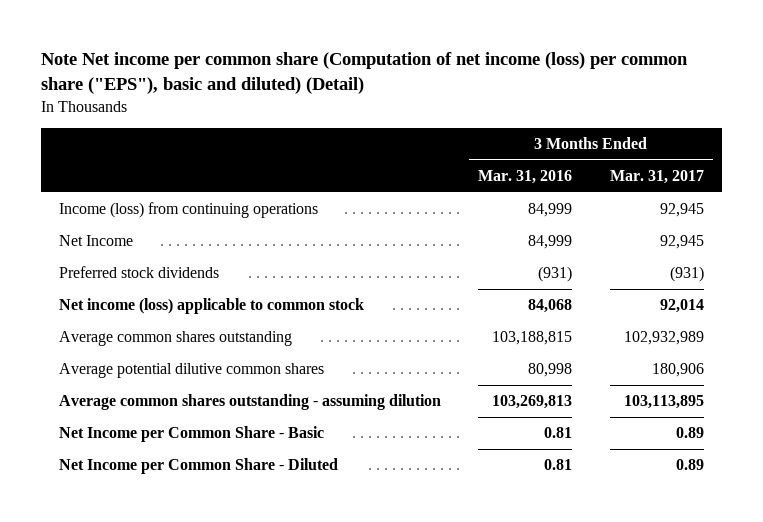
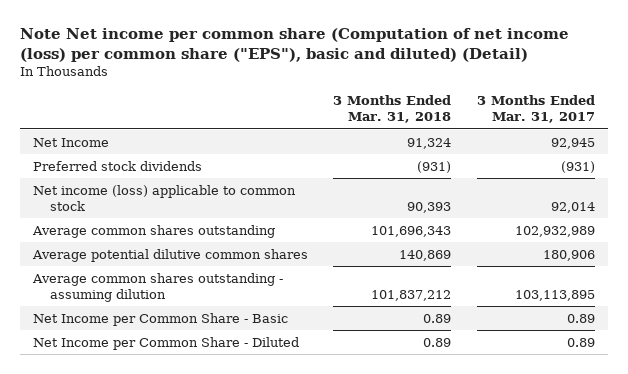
[478,169,573,184] Mar. 31, 2016 -> none
none -> [333,95,452,124] 3 Months Ended Mar. 31, 2018
[59,202,319,219] Income (loss) from continuing operations -> none

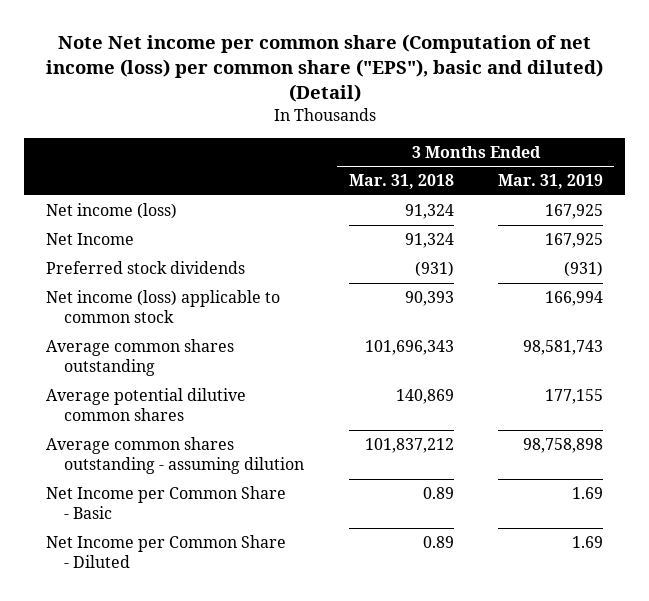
[477,95,596,124] 3 Months Ended Mar. 31, 2017 -> none
none -> [498,174,604,190] Mar. 31, 2019
none -> [45,203,177,220] Net income (loss)

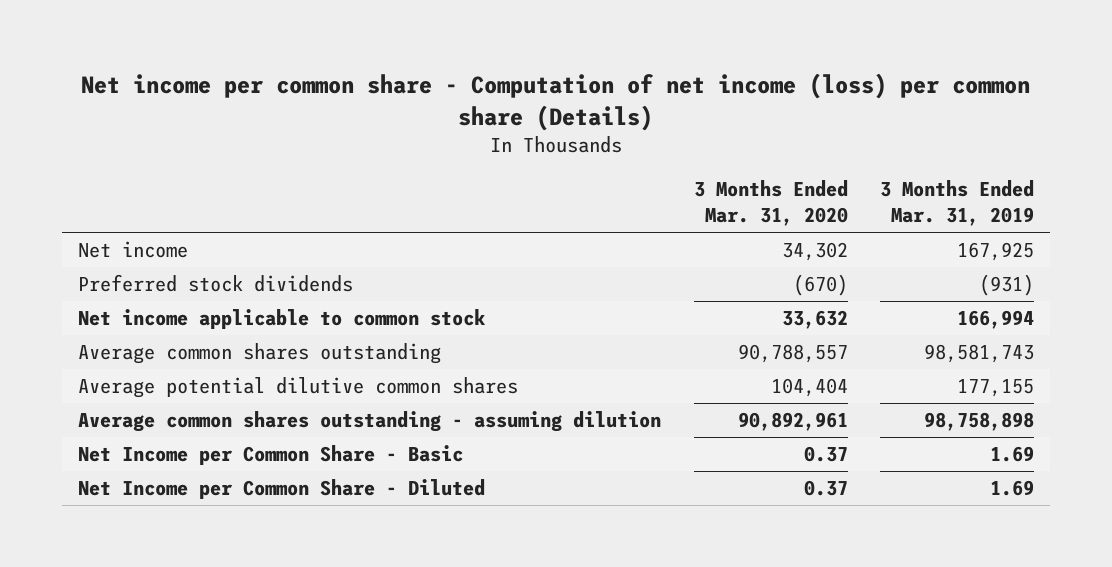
[45,33,603,103] Note Net income per common share (Computation of net income (loss) per common share ("EPS"), basic and diluted) (Detail) -> [81,73,1031,131] Net income per common share - Computation of net income (loss) per common share (Details)
[348,174,454,190] Mar. 31, 2018 -> none
none -> [693,180,848,227] 3 Months Ended Mar. 31, 2020
[45,203,177,220] Net income (loss) -> none
[45,233,134,246] Net Income -> [78,241,189,259] Net income
[45,290,280,324] Net income (loss) applicable to common stock -> [78,309,487,330] Net income applicable to common stock

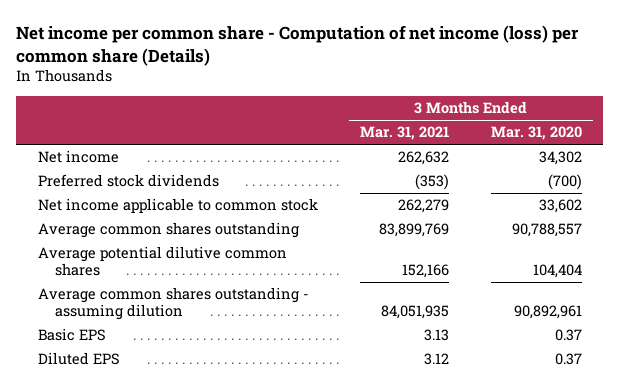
[879,180,1034,227] 3 Months Ended Mar. 31, 2019 -> none
none -> [359,126,449,141] Mar. 31, 2021
[792,274,848,297] (670) -> [548,174,583,191] (700)
[781,310,848,330] 33,632 -> [539,199,583,214] 33,602
[78,445,464,466] Net Income per Common Share - Basic -> [37,328,106,342] Basic EPS
[78,479,486,500] Net Income per Common Share - Diluted -> [37,352,120,366] Diluted EPS

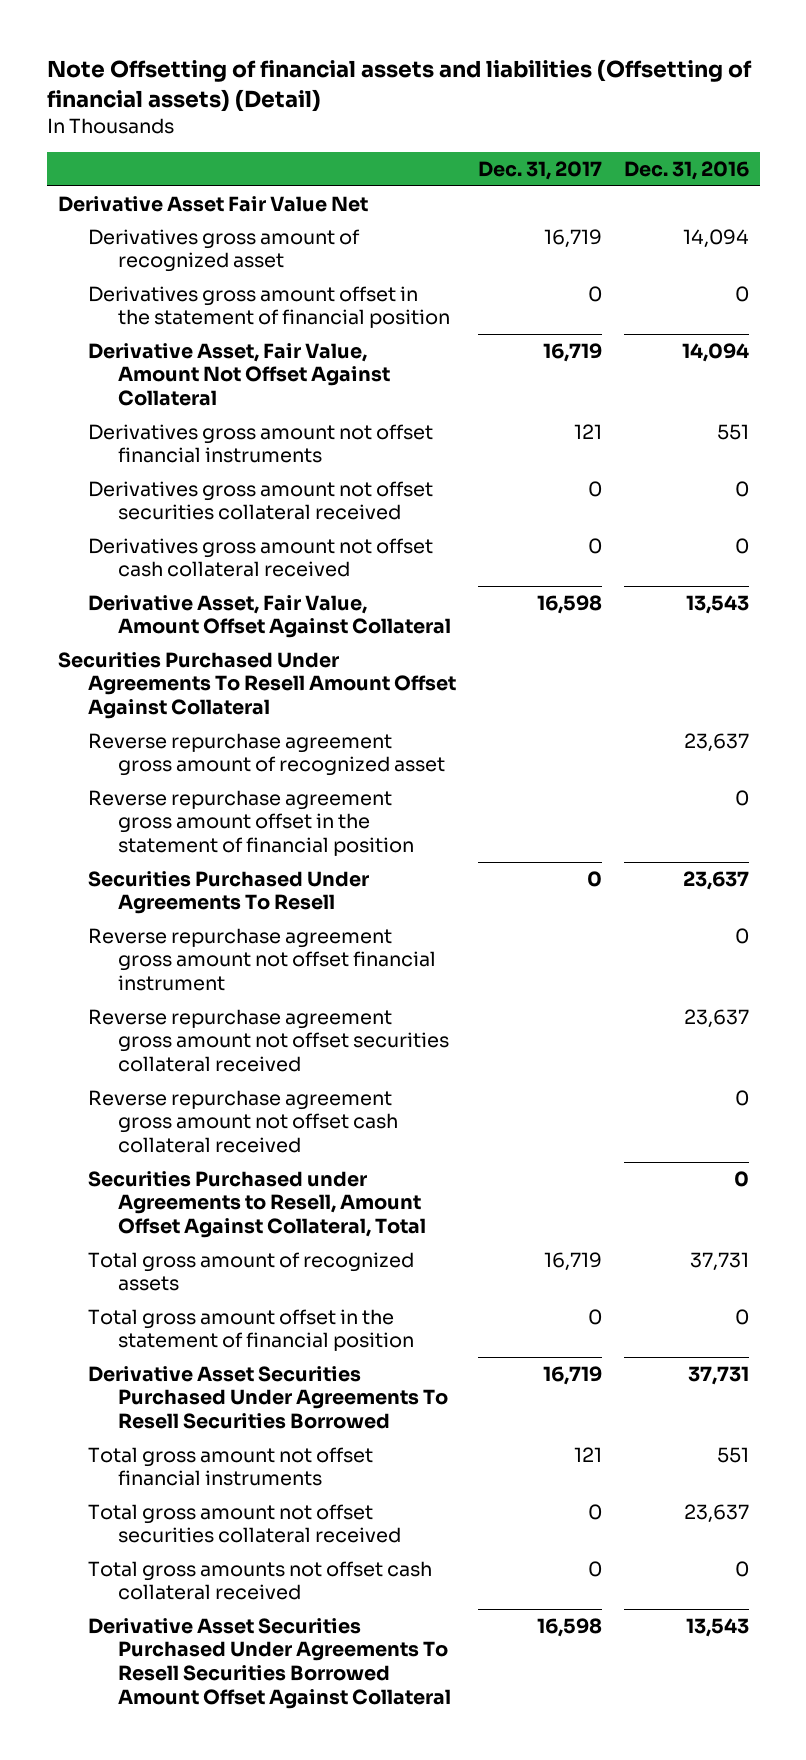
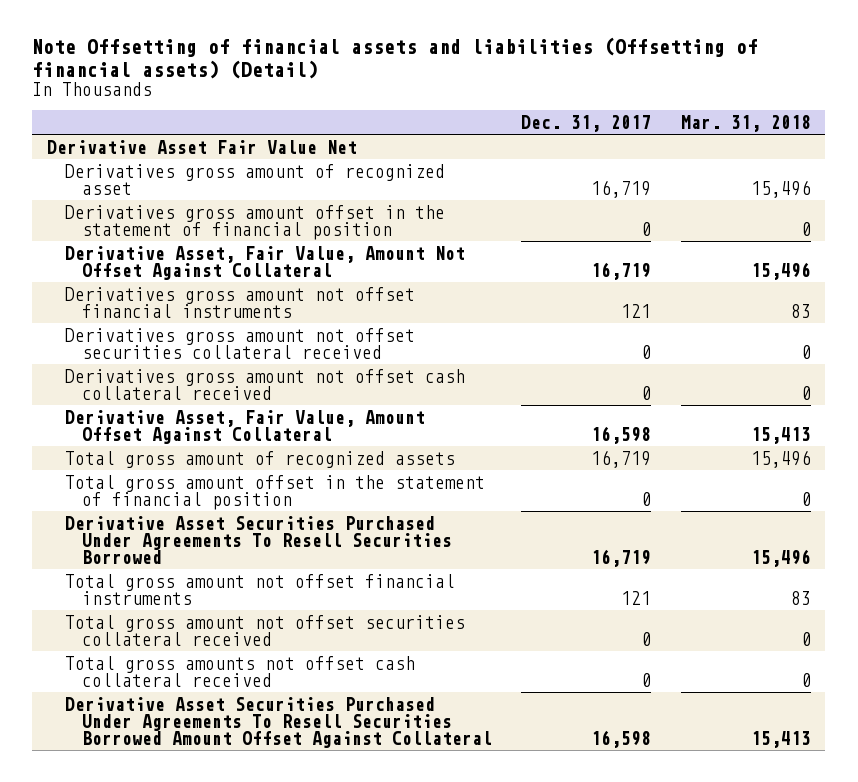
[623,160,749,180] Dec. 31, 2016 -> none
none -> [680,114,811,132] Mar. 31, 2018
[57,651,456,720] Securities Purchased Under Agreements To Resell Amount Offset Against Collateral -> none
[87,732,445,777] Reverse repurchase agreement gross amount of recognized asset -> none
[87,789,414,857] Reverse repurchase agreement gross amount offset in the statement of financial position -> none
[87,870,369,915] Securities Purchased Under Agreements To Resell -> none
[87,927,436,992] Reverse repurchase agreement gross amount not offset financial instrument -> none
[87,1008,449,1073] Reverse repurchase agreement gross amount not offset securities collateral received -> none
[87,1089,398,1154] Reverse repurchase agreement gross amount not offset cash collateral received -> none
[87,1170,426,1239] Securities Purchased under Agreements to Resell, Amount Offset Against Collateral, Total -> none

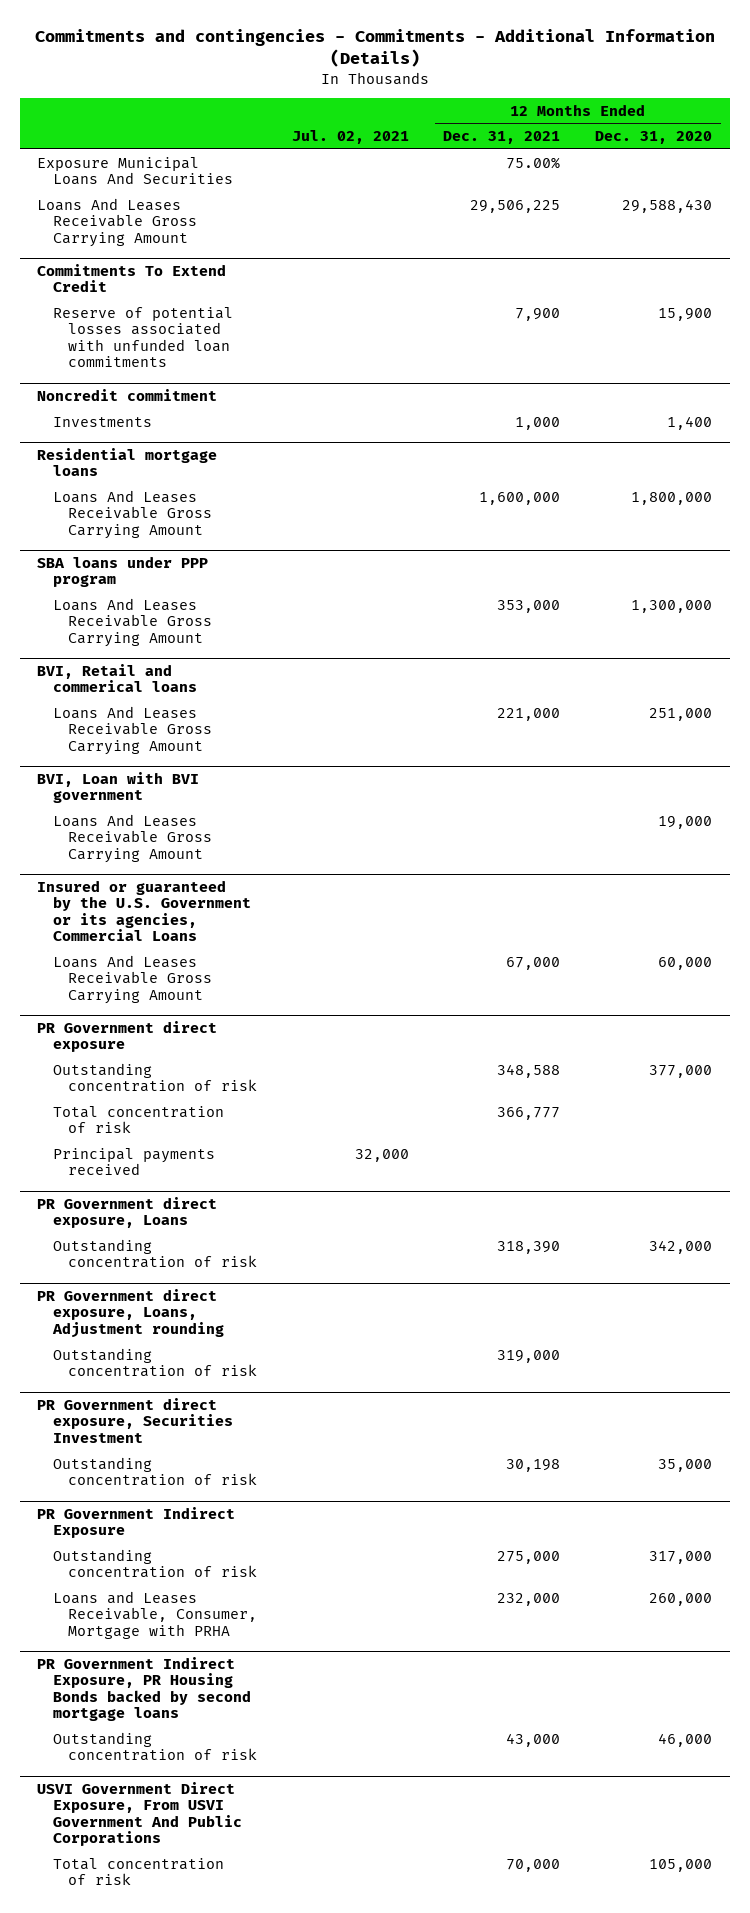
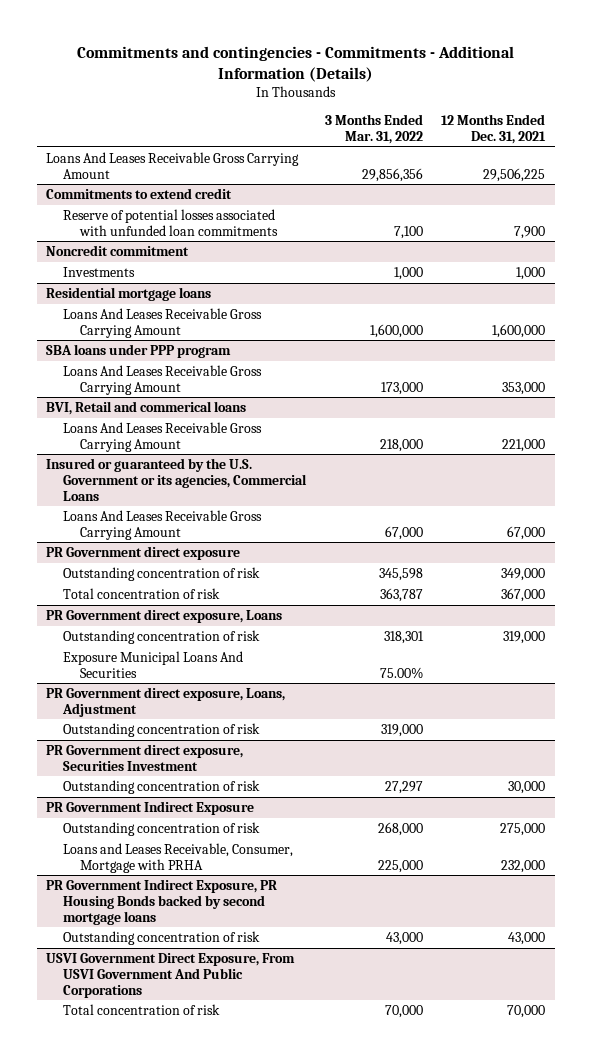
[291,130,409,145] Jul. 02, 2021 -> none
[595,131,713,145] Dec. 31, 2020 -> none
none -> [324,114,423,145] 3 Months Ended Mar. 31, 2022
[37,156,233,186] Exposure Municipal Loans And Securities -> none
[37,263,227,293] Commitments To Extend Credit -> [45,187,232,199] Commitments to extend credit
[37,771,200,804] BVI, Loan with BVI government -> none
[52,813,212,863] Loans And Leases Receivable Gross Carrying Amount -> none
[52,1147,215,1176] Principal payments received -> none
[497,1063,561,1078] 348,588 -> [501,567,546,581] 349,000
[497,1106,561,1120] 366,777 -> [501,587,546,602] 367,000
[52,1238,257,1269] Outstanding concentration of risk -> none
[37,1288,224,1338] PR Government direct exposure, Loans, Adjustment rounding -> none
none -> [63,650,244,678] Exposure Municipal Loans And Securities
none -> [45,686,285,717] PR Government direct exposure, Loans, Adjustment
none -> [63,722,261,737] Outstanding concentration of risk
[506,1458,561,1472] 30,198 -> [508,780,546,794] 30,000

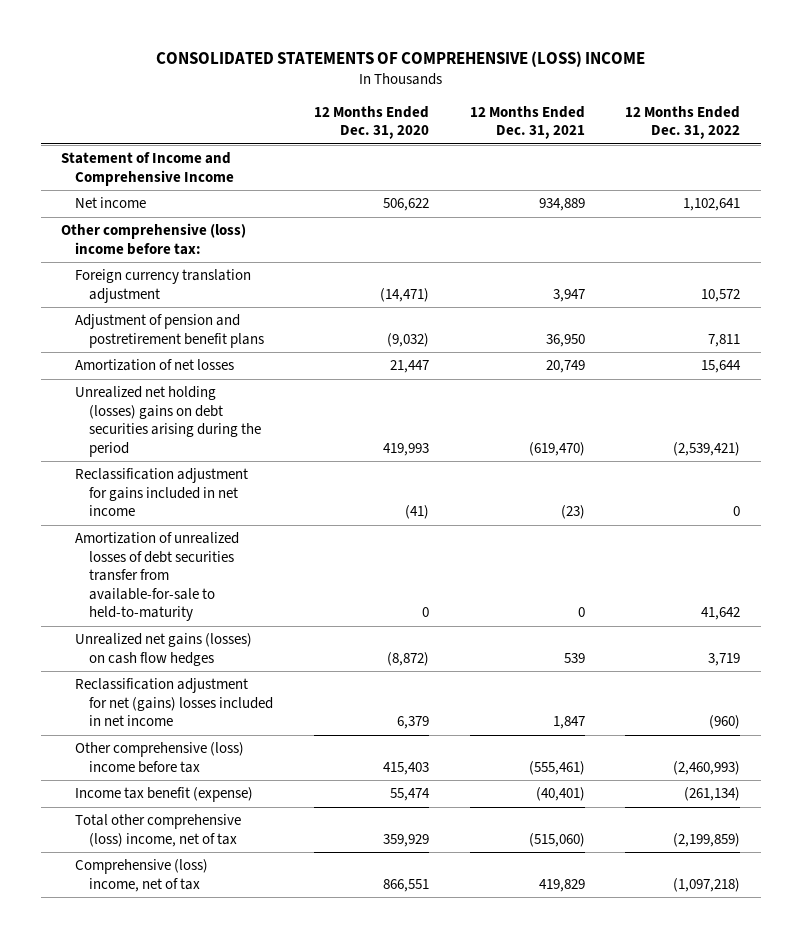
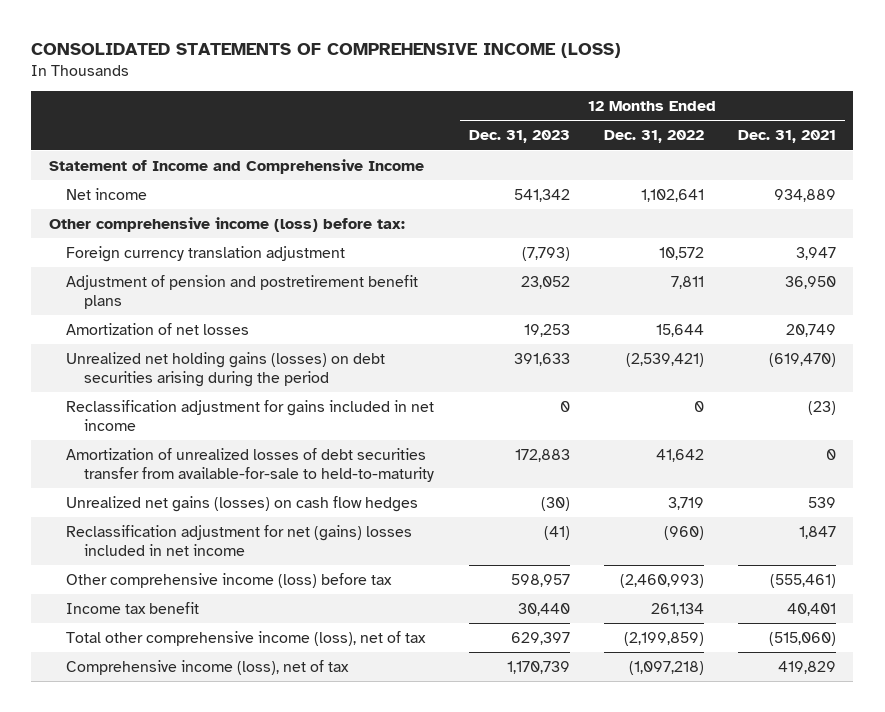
[155,50,645,67] CONSOLIDATED STATEMENTS OF COMPREHENSIVE (LOSS) INCOME -> [31,43,622,59] CONSOLIDATED STATEMENTS OF COMPREHENSIVE INCOME (LOSS)
[313,105,429,140] 12 Months Ended Dec. 31, 2020 -> none
none -> [468,130,570,144] Dec. 31, 2023
[60,223,246,255] Other comprehensive (loss) income before tax: -> [48,216,405,232] Other comprehensive income (loss) before tax:
[75,386,262,457] Unrealized net holding (losses) gains on debt securities arising during the period -> [66,351,386,387] Unrealized net holding gains (losses) on debt securities arising during the period
[75,742,245,773] Other comprehensive (loss) income before tax -> [66,572,393,588] Other comprehensive income (loss) before tax
[75,787,254,803] Income tax benefit (expense) -> [66,601,200,614] Income tax benefit
[535,787,585,802] (40,401) -> [787,602,837,616] 40,401
[684,787,741,802] (261,134) -> [650,602,704,616] 261,134
[75,814,242,847] Total other comprehensive (loss) income, net of tax -> [66,630,427,646] Total other comprehensive income (loss), net of tax
[75,859,209,892] Comprehensive (loss) income, net of tax -> [66,659,350,675] Comprehensive income (loss), net of tax

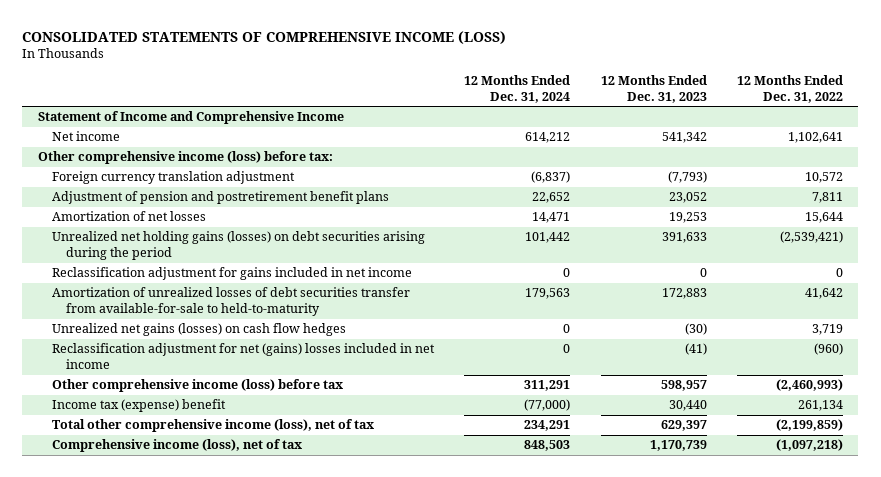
[738,130,837,144] Dec. 31, 2021 -> none
none -> [464,74,571,103] 12 Months Ended Dec. 31, 2024
[66,601,200,614] Income tax benefit -> [51,399,226,413] Income tax (expense) benefit

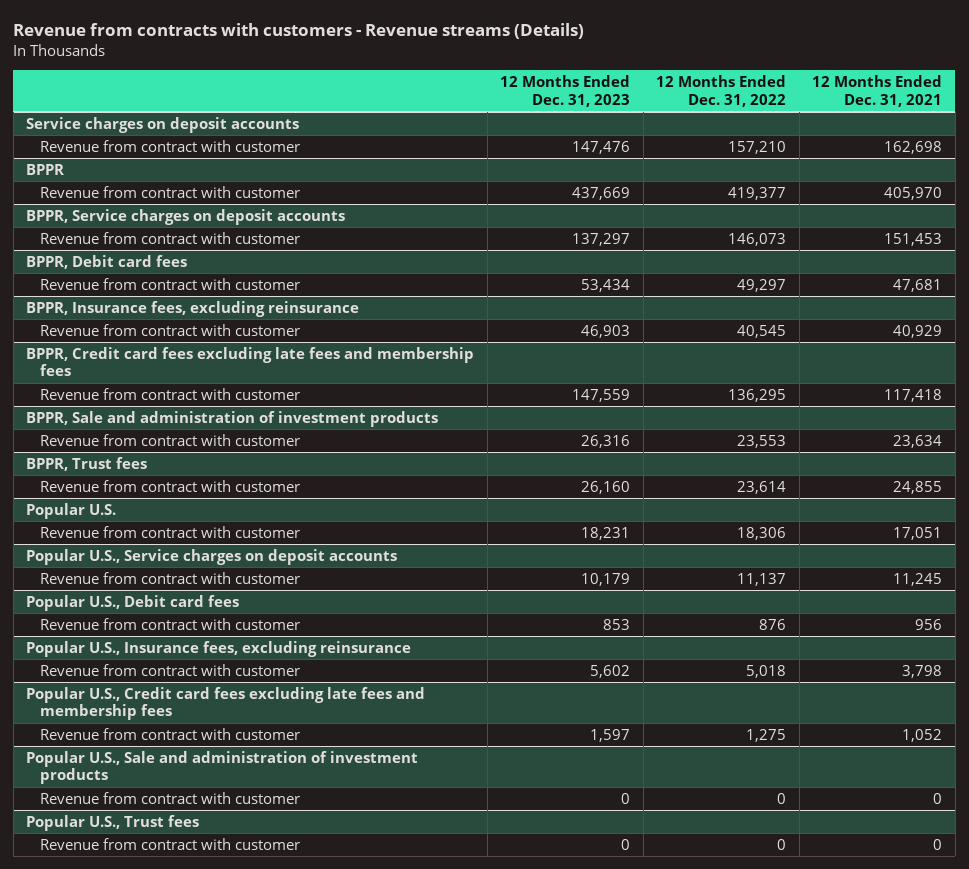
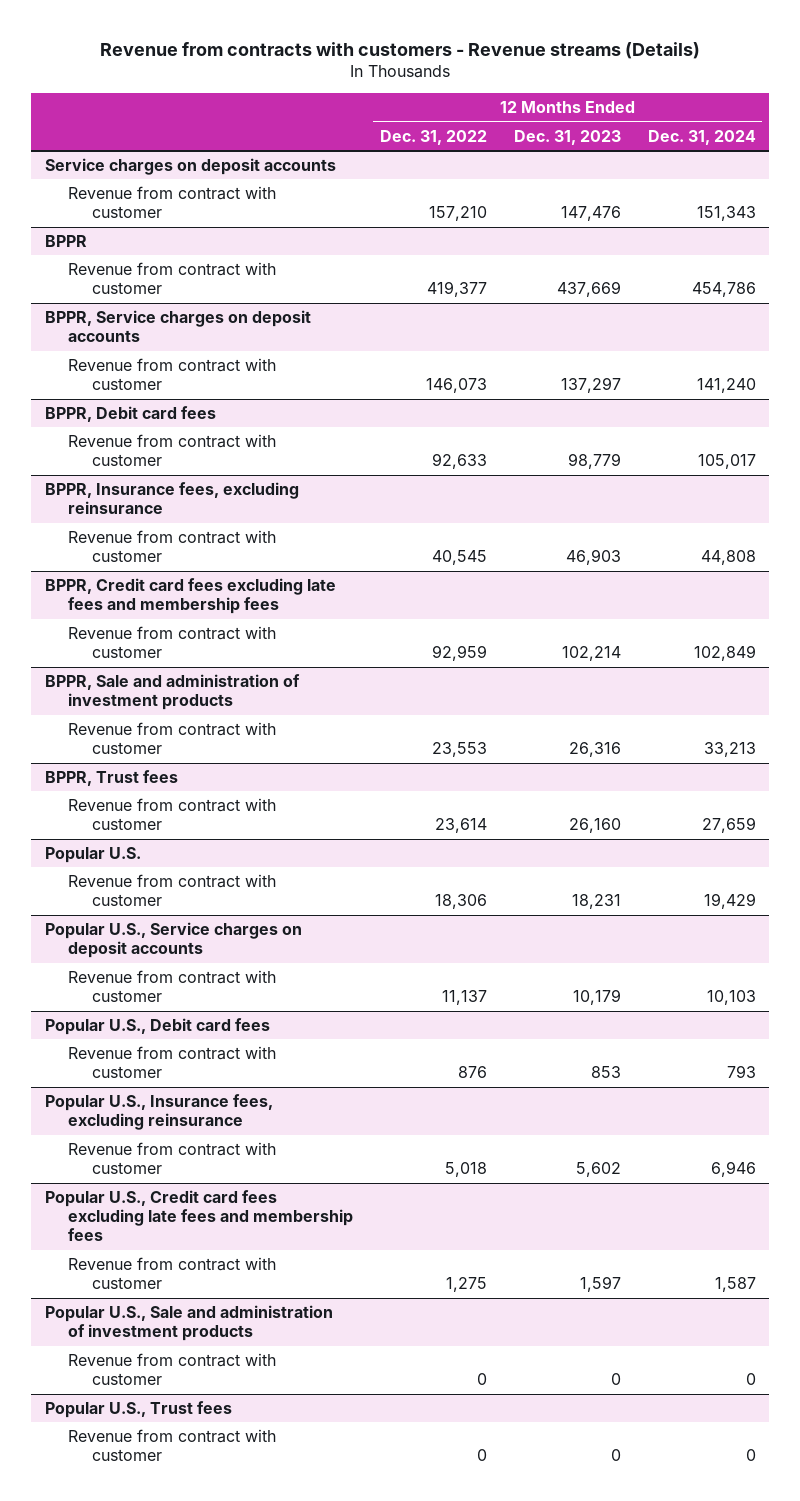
[812,75,943,107] 12 Months Ended Dec. 31, 2021 -> none
none -> [647,129,756,145] Dec. 31, 2024
[581,278,631,292] 53,434 -> [567,453,621,470] 98,779
[737,278,787,292] 49,297 -> [432,453,488,470] 92,633
[572,388,631,402] 147,559 -> [561,646,621,662] 102,214
[728,388,787,402] 136,295 -> [432,645,488,662] 92,959

